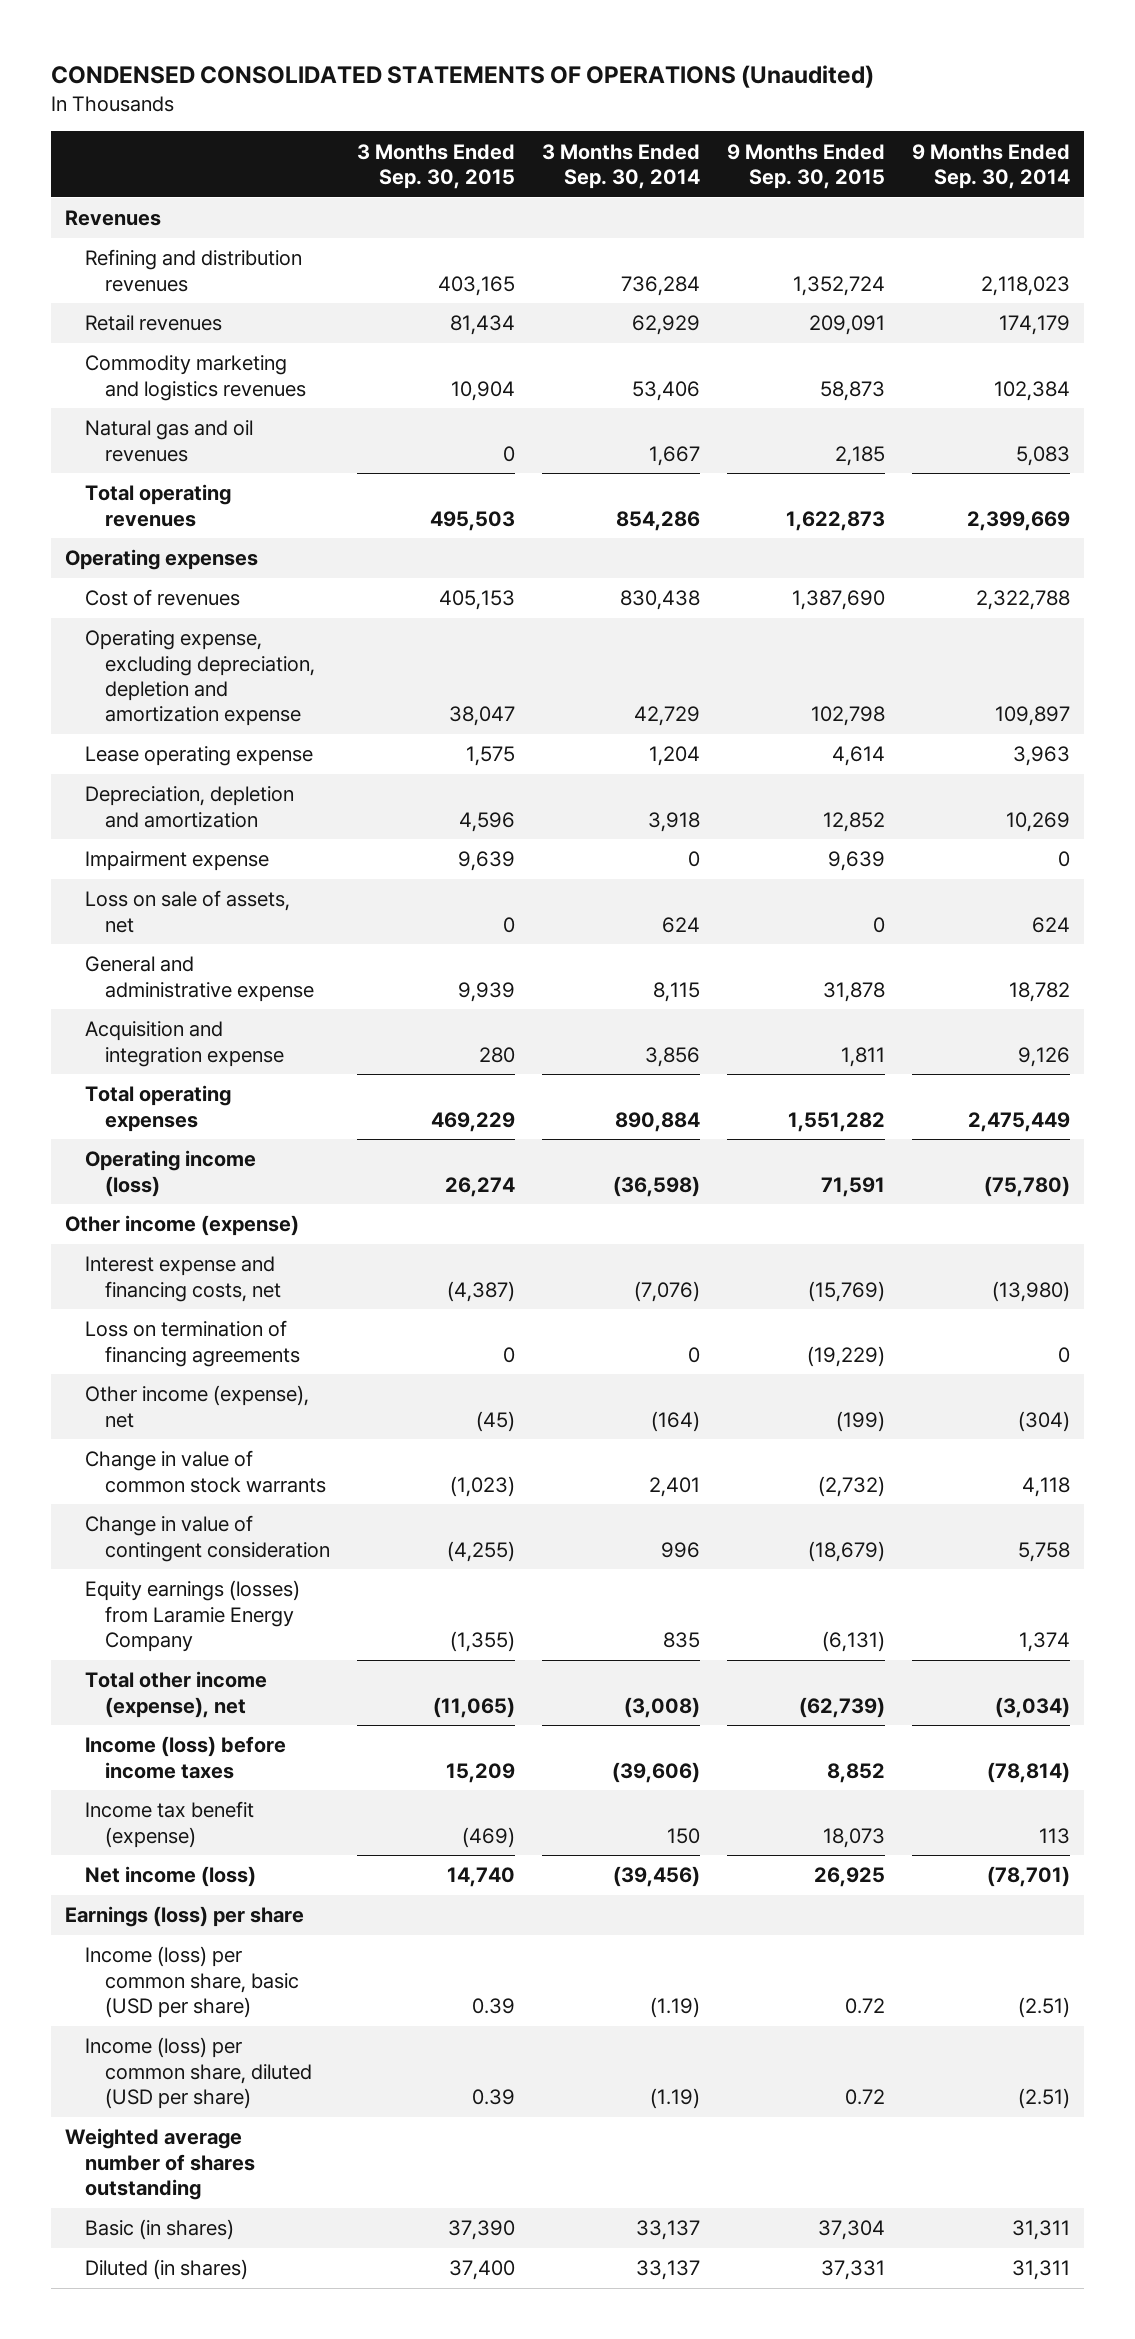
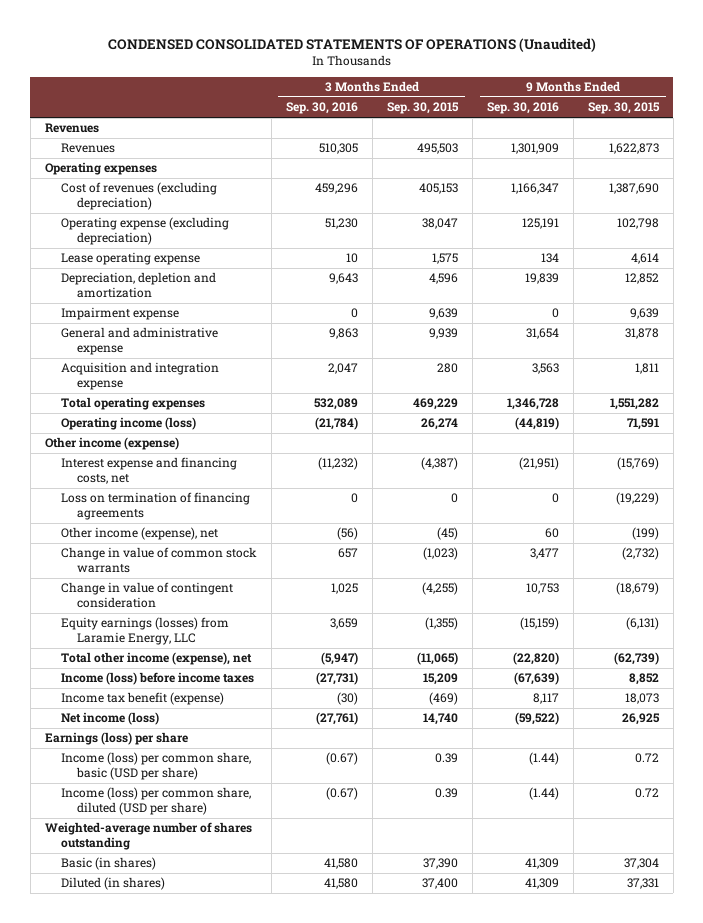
[542,143,701,190] 3 Months Ended Sep. 30, 2014 -> none
[912,143,1071,190] 9 Months Ended Sep. 30, 2014 -> none
none -> [285,102,358,115] Sep. 30, 2016
none -> [486,102,559,115] Sep. 30, 2016
[84,249,302,292] Refining and distribution revenues -> none
[84,315,222,332] Retail revenues -> none
[84,355,306,401] Commodity marketing and logistics revenues -> none
[84,420,253,462] Natural gas and oil revenues -> none
[84,484,231,527] Total operating revenues -> [60,143,115,154] Revenues
[84,589,240,607] Cost of revenues -> [60,182,217,211] Cost of revenues (excluding depreciation)
[84,630,315,727] Operating expense, excluding depreciation, depletion and amortization expense -> [60,217,229,246] Operating expense (excluding depreciation)
[84,890,290,933] Loss on sale of assets, net -> none
[84,1580,300,1652] Equity earnings (losses) from Laramie Energy Company -> [60,617,229,646] Equity earnings (losses) from Laramie Energy, LLC
[64,2128,255,2200] Weighted average number of shares outstanding -> [44,822,252,851] Weighted-average number of shares outstanding

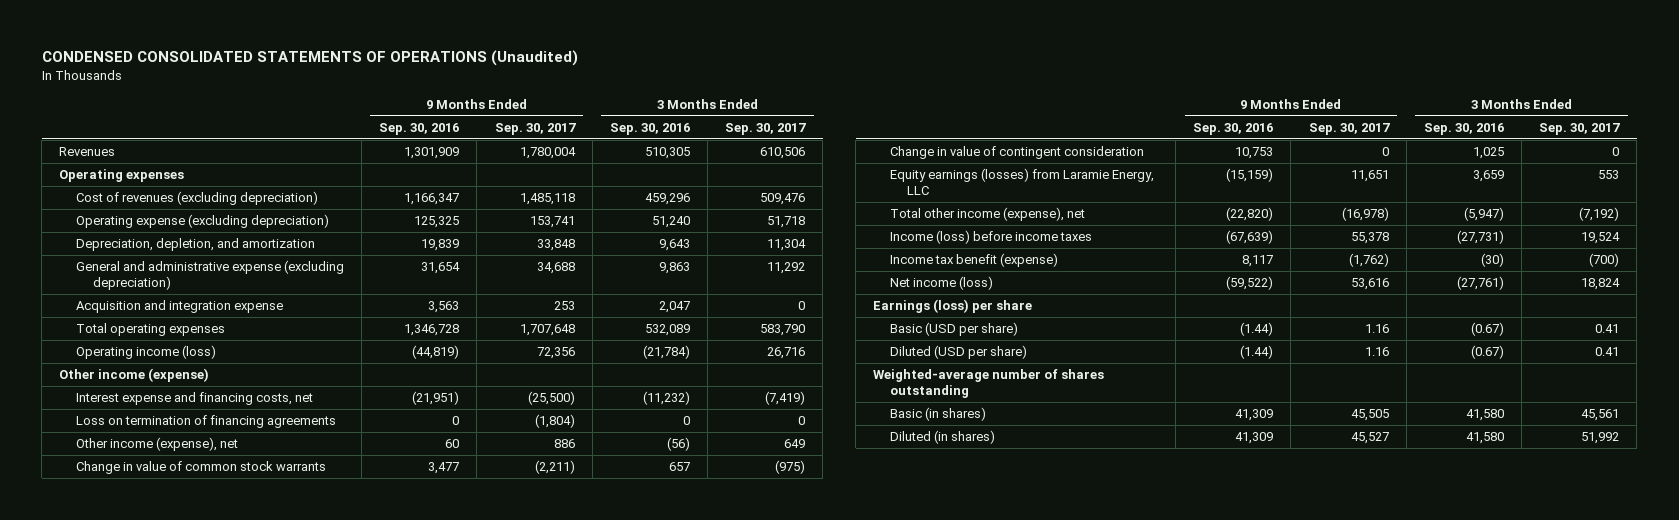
[386,102,459,115] Sep. 30, 2015 -> none
[587,102,660,115] Sep. 30, 2015 -> none
none -> [494,122,576,135] Sep. 30, 2017
none -> [725,122,807,135] Sep. 30, 2017
[44,123,99,134] Revenues -> none
[60,252,200,266] Lease operating expense -> none
[60,307,179,321] Impairment expense -> none
[324,218,358,230] 51,230 -> [651,216,690,229] 51,240
[521,218,559,230] 125,191 -> [414,216,460,229] 125,325
[60,272,216,299] Depreciation, depletion and amortization -> [75,238,315,252] Depreciation, depletion, and amortization
[60,327,218,356] General and administrative expense -> [75,260,344,291] General and administrative expense (excluding depreciation)
[60,752,251,781] Income (loss) per common share, basic (USD per share) -> [890,322,1019,337] Basic (USD per share)
[60,787,251,816] Income (loss) per common share, diluted (USD per share) -> [890,345,1028,360] Diluted (USD per share)

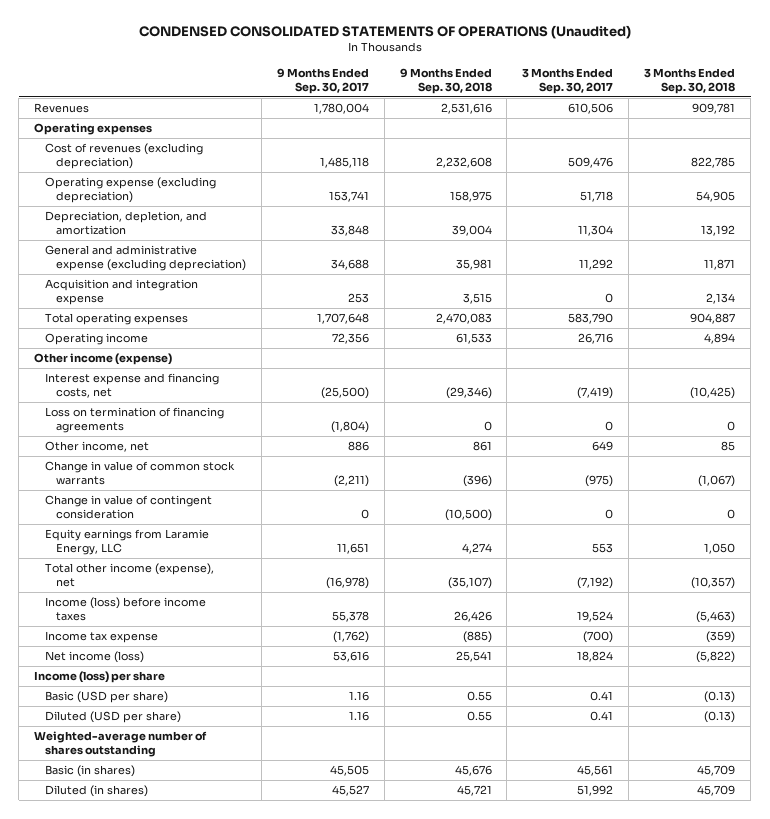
[379,122,460,135] Sep. 30, 2016 -> none
[609,122,690,135] Sep. 30, 2016 -> none
none -> [399,67,492,94] 9 Months Ended Sep. 30, 2018
none -> [644,67,736,94] 3 Months Ended Sep. 30, 2018
[75,345,216,360] Operating income (loss) -> [45,333,149,346] Operating income
[75,437,238,452] Other income (expense), net -> [45,441,150,453] Other income, net
[890,168,1155,196] Equity earnings (losses) from Laramie Energy, LLC -> [45,529,210,556] Equity earnings from Laramie Energy, LLC
[890,253,1059,268] Income tax benefit (expense) -> [45,631,159,644] Income tax expense
[873,299,1033,314] Earnings (loss) per share -> [34,671,166,684] Income (loss) per share

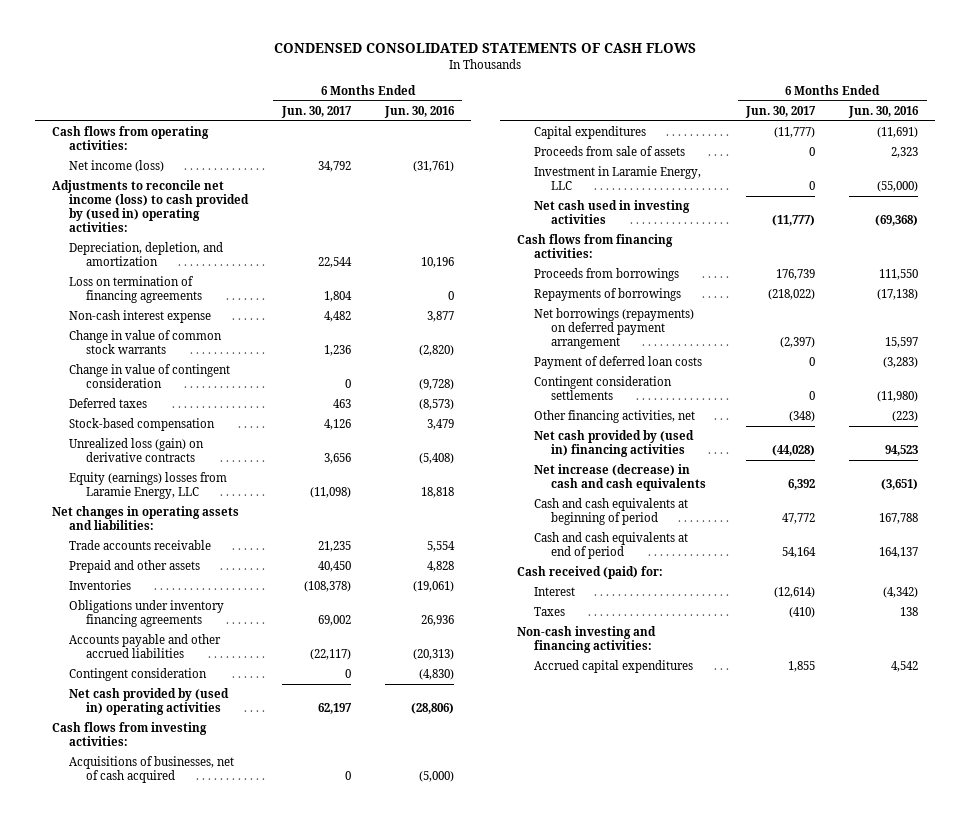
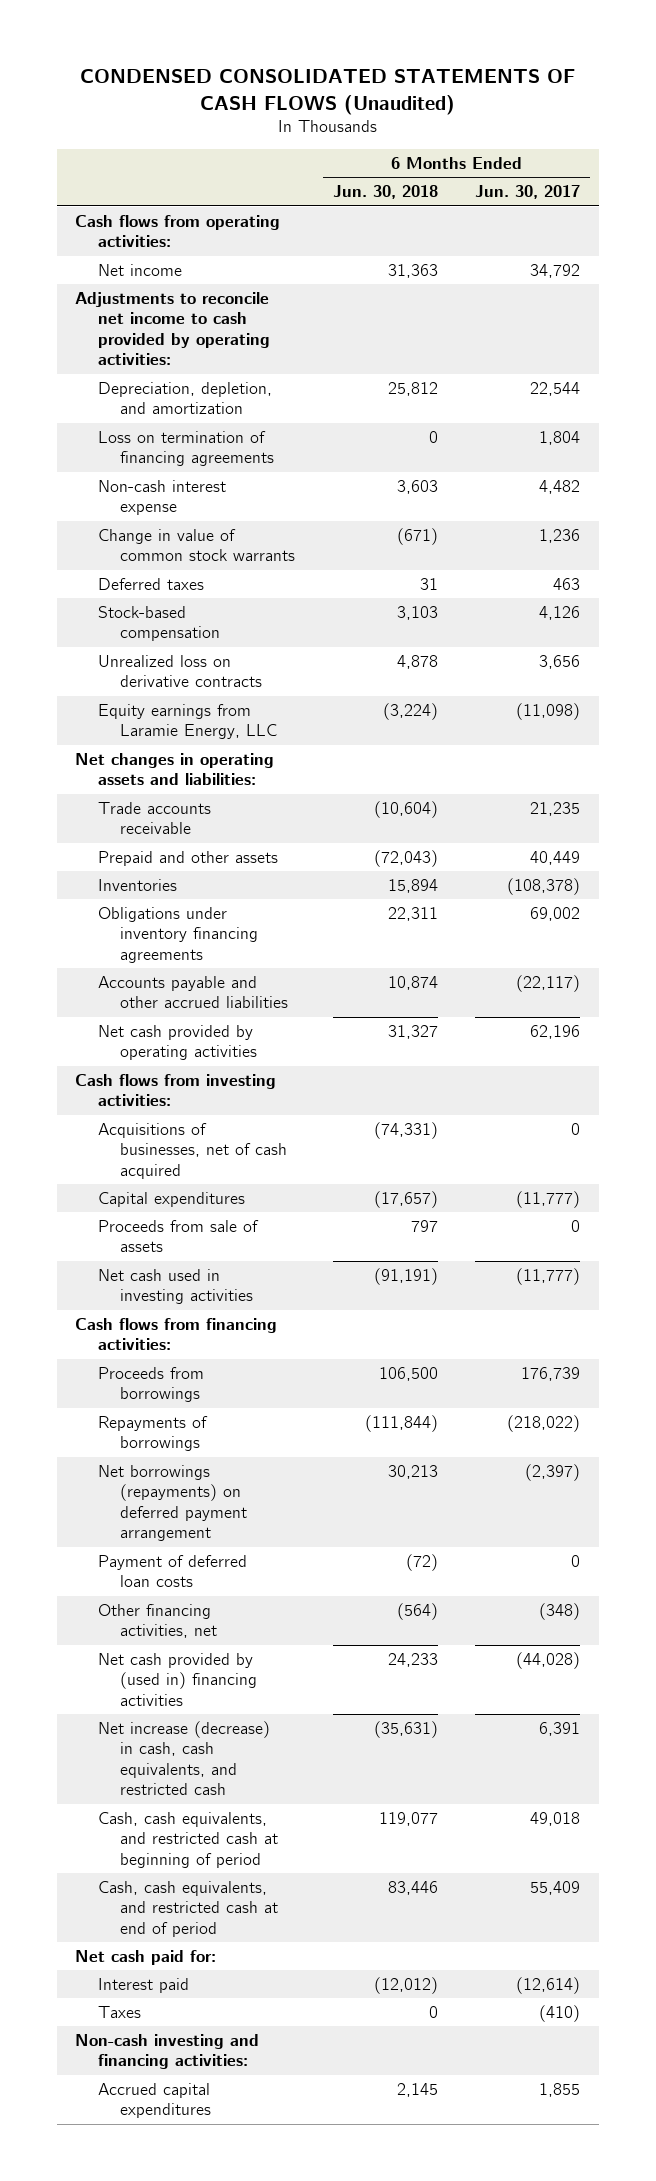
[274,42,697,53] CONDENSED CONSOLIDATED STATEMENTS OF CASH FLOWS -> [79,69,575,115] CONDENSED CONSOLIDATED STATEMENTS OF CASH FLOWS (Unaudited)
[383,105,455,118] Jun. 30, 2016 -> none
none -> [332,185,438,200] Jun. 30, 2018
[68,160,164,173] Net income (loss) -> [97,263,182,276] Net income
[51,180,249,233] Adjustments to reconcile net income (loss) to cash provided by (used in) operating activities: -> [75,291,270,366] Adjustments to reconcile net income to cash provided by operating activities:
[68,364,230,389] Change in value of contingent consideration -> none
[68,438,204,463] Unrealized loss (gain) on derivative contracts -> [97,654,263,688] Unrealized loss on derivative contracts
[68,472,227,500] Equity (earnings) losses from Laramie Energy, LLC -> [97,703,278,740] Equity earnings from Laramie Energy, LLC
[317,561,351,573] 40,450 -> [530,850,581,865] 40,449
[68,668,207,682] Contingent consideration -> none
[68,688,229,716] Net cash provided by (used in) operating activities -> [97,1024,258,1061] Net cash provided by operating activities
[317,703,352,715] 62,197 -> [530,1024,581,1039] 62,196
[533,166,701,191] Investment in Laramie Energy, LLC -> none
[533,376,672,401] Contingent consideration settlements -> none
[533,464,706,492] Net increase (decrease) in cash and cash equivalents -> [97,1720,270,1796] Net increase (decrease) in cash, cash equivalents, and restricted cash
[788,479,816,491] 6,392 -> [539,1721,581,1736] 6,391
[533,498,688,526] Cash and cash equivalents at beginning of period -> [97,1811,279,1868] Cash, cash equivalents, and restricted cash at beginning of period
[782,513,816,525] 47,772 -> [530,1811,581,1826] 49,018
[533,532,688,560] Cash and cash equivalents at end of period -> [97,1880,279,1937] Cash, cash equivalents, and restricted cash at end of period
[782,547,817,559] 54,164 -> [530,1880,581,1895] 55,409
[516,566,663,580] Cash received (paid) for: -> [75,1949,217,1965] Net cash paid for:
[533,587,575,597] Interest -> [97,1977,189,1993] Interest paid

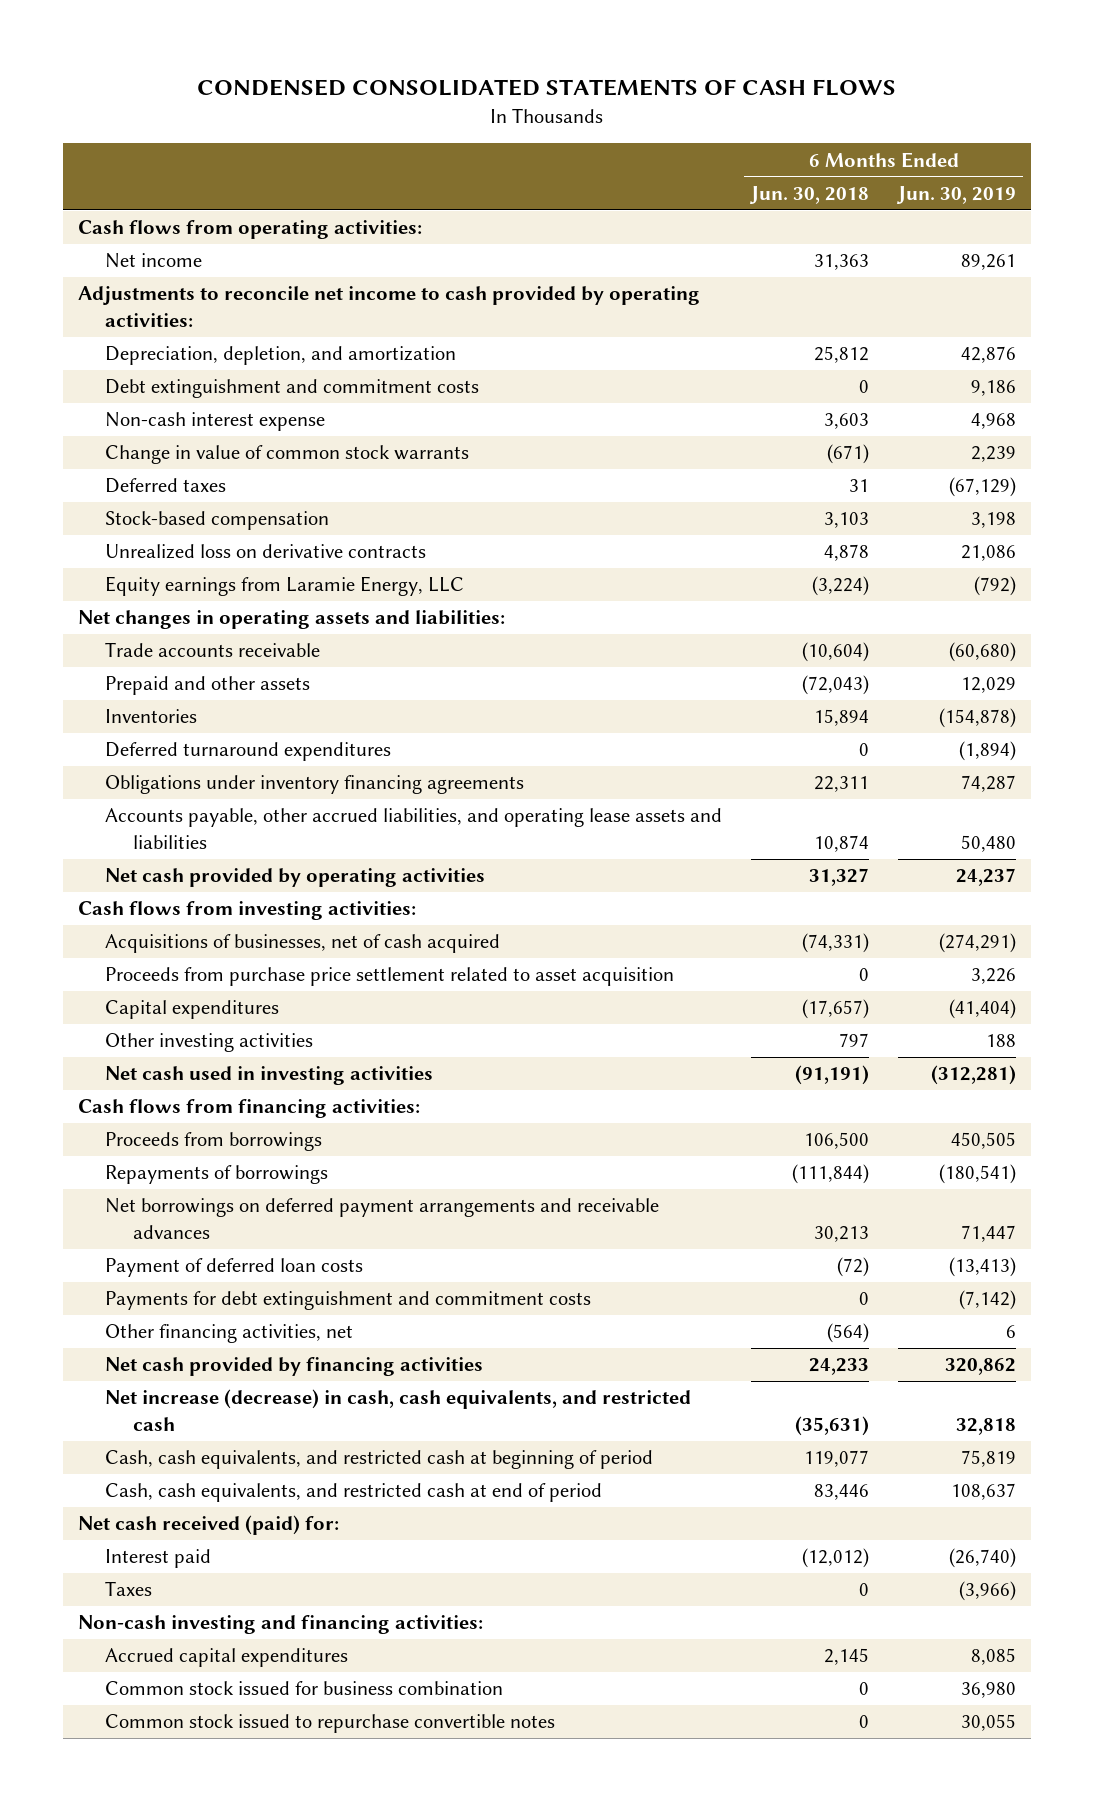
[79,69,575,115] CONDENSED CONSOLIDATED STATEMENTS OF CASH FLOWS (Unaudited) -> [196,79,896,97] CONDENSED CONSOLIDATED STATEMENTS OF CASH FLOWS
[475,185,581,200] Jun. 30, 2017 -> none
none -> [896,185,1017,204] Jun. 30, 2019
[97,430,275,467] Loss on termination of financing agreements -> none
none -> [105,379,480,399] Debt extinguishment and commitment costs
none -> [105,742,392,762] Deferred turnaround expenditures
[97,975,289,1009] Accounts payable and other accrued liabilities -> [105,808,723,849] Accounts payable, other accrued liabilities, and operating lease assets and liabilities
none -> [105,967,675,987] Proceeds from purchase price settlement related to asset acquisition
[97,1219,259,1253] Proceeds from sale of assets -> [105,1033,314,1053] Other investing activities
[97,1464,248,1542] Net borrowings (repayments) on deferred payment arrangement -> [105,1198,660,1239] Net borrowings on deferred payment arrangements and receivable advances
none -> [105,1291,592,1311] Payments for debt extinguishment and commitment costs
[97,1652,258,1706] Net cash provided by (used in) financing activities -> [105,1357,484,1377] Net cash provided by financing activities
[75,1949,217,1965] Net cash paid for: -> [77,1515,339,1536] Net cash received (paid) for:
none -> [105,1681,504,1696] Common stock issued for business combination
none -> [105,1714,556,1734] Common stock issued to repurchase convertible notes

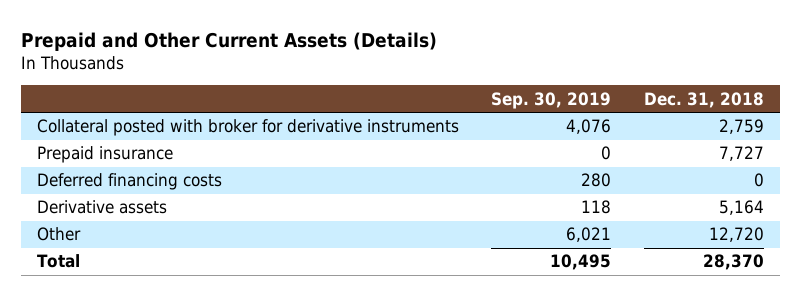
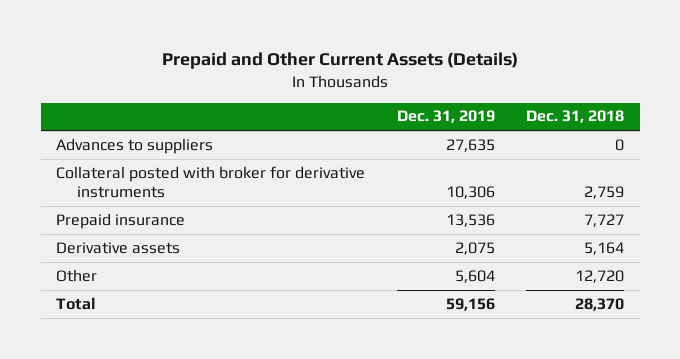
[491,91,612,109] Sep. 30, 2019 -> none
none -> [396,110,495,124] Dec. 31, 2019
none -> [56,137,214,154] Advances to suppliers
[37,173,223,191] Deferred financing costs -> none

